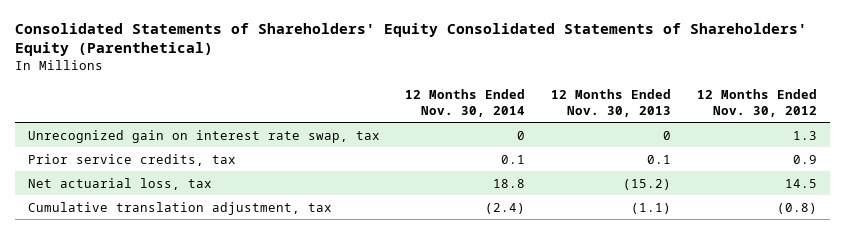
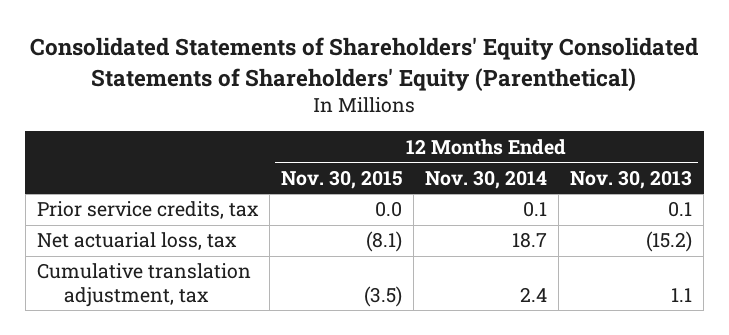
[696,89,817,117] 12 Months Ended Nov. 30, 2012 -> none
none -> [280,169,402,189] Nov. 30, 2015
[27,129,380,143] Unrecognized gain on interest rate swap, tax -> none
[493,178,526,188] 18.8 -> [511,232,547,249] 18.7
[485,202,526,214] (2.4) -> [519,286,547,302] 2.4
[631,202,672,214] (1.1) -> [671,287,693,302] 1.1

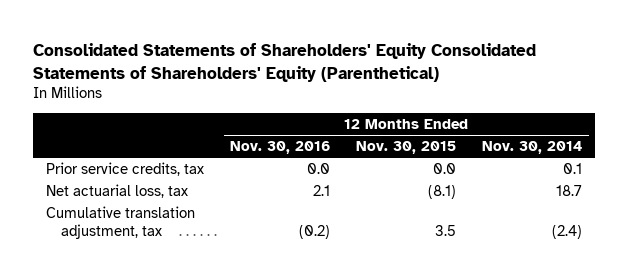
[570,169,693,189] Nov. 30, 2013 -> none
none -> [230,141,331,155] Nov. 30, 2016
[363,285,402,307] (3.5) -> [435,224,457,236] 3.5
[519,286,547,302] 2.4 -> [552,224,583,239] (2.4)

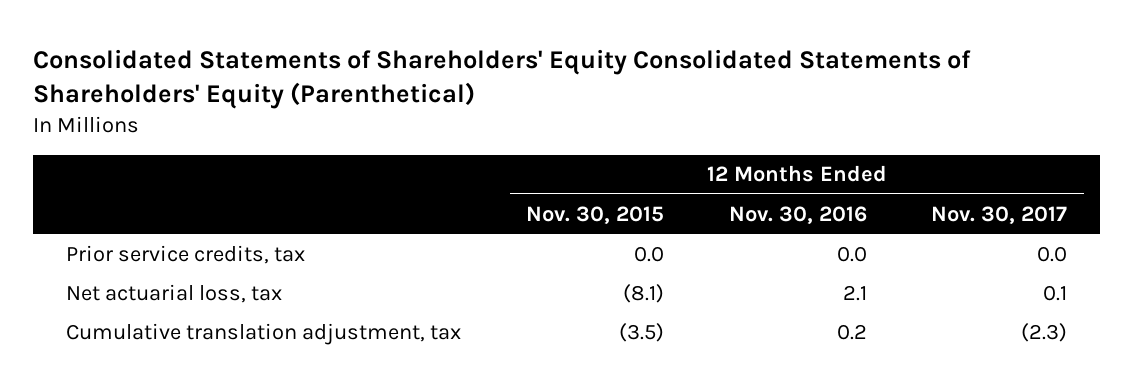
[482,141,583,155] Nov. 30, 2014 -> none
none -> [931,205,1068,224] Nov. 30, 2017
[299,224,331,239] (0.2) -> [836,323,867,340] 0.2
[435,224,457,236] 3.5 -> [618,322,664,342] (3.5)

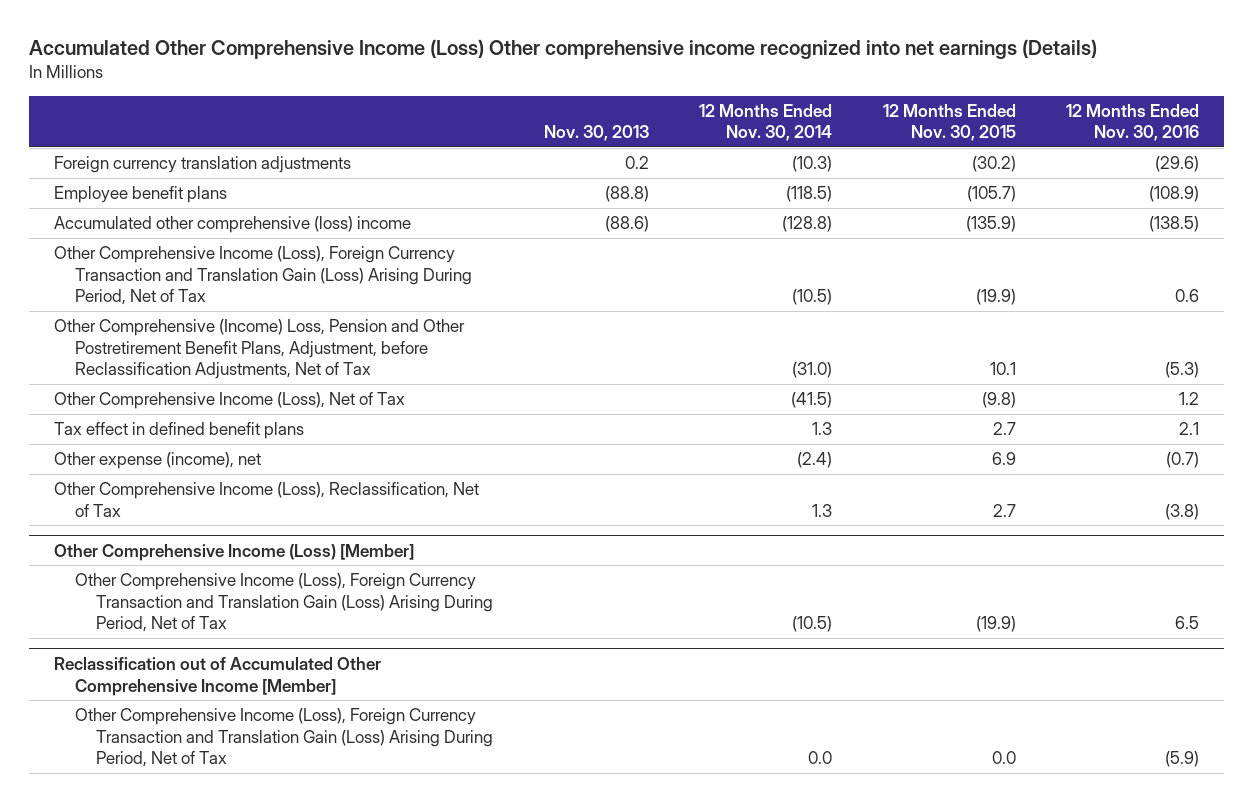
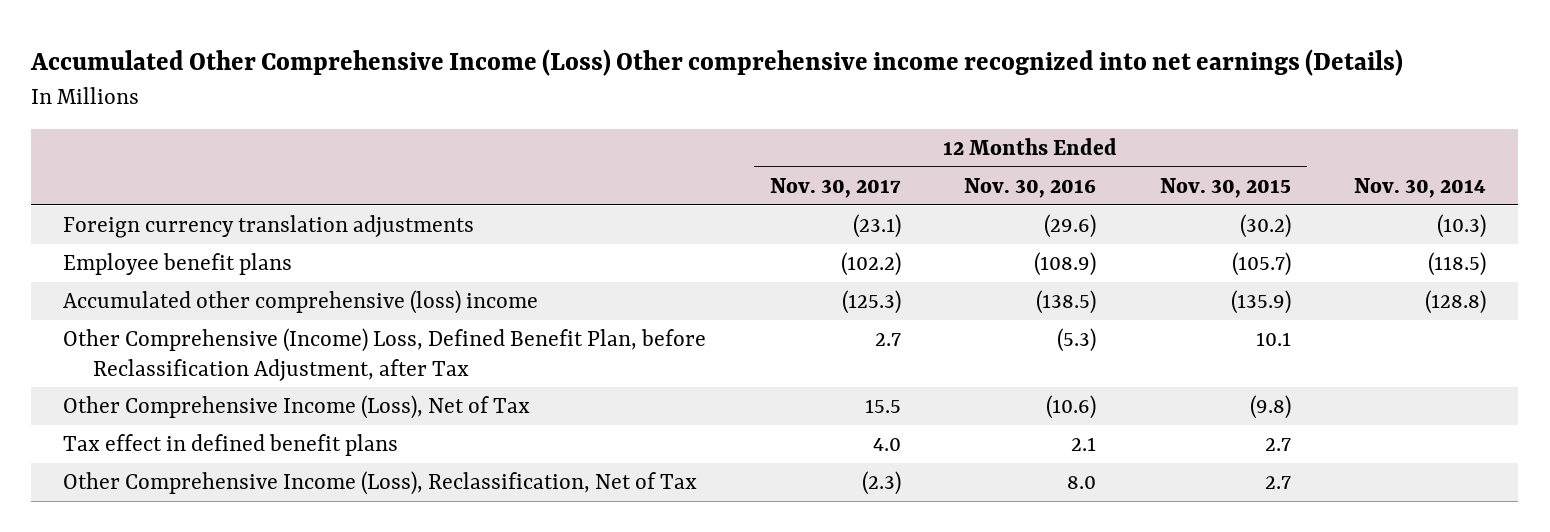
[543,125,649,142] Nov. 30, 2013 -> none
[699,103,833,142] 12 Months Ended Nov. 30, 2014 -> none
none -> [769,177,901,198] Nov. 30, 2017
none -> [1354,177,1487,198] Nov. 30, 2014
[53,246,473,306] Other Comprehensive Income (Loss), Foreign Currency Transaction and Translation Gain (Loss) Arising During Period, Net of Tax -> none
[53,319,465,380] Other Comprehensive (Income) Loss, Pension and Other Postretirement Benefit Plans, Adjustment, before Reclassification Adjustments, Net of Tax -> [63,327,707,381] Other Comprehensive (Income) Loss, Defined Benefit Plan, before Reclassification Adjustment, after Tax
[1179,392,1200,406] 1.2 -> [1046,394,1097,419] (10.6)
[53,452,261,470] Other expense (income), net -> none
[53,543,414,561] Other Comprehensive Income (Loss) [Member] -> none
[75,573,494,633] Other Comprehensive Income (Loss), Foreign Currency Transaction and Translation Gain (Loss) Arising During Period, Net of Tax -> none
[53,656,381,696] Reclassification out of Accumulated Other Comprehensive Income [Member] -> none
[75,708,494,768] Other Comprehensive Income (Loss), Foreign Currency Transaction and Translation Gain (Loss) Arising During Period, Net of Tax -> none
[1165,503,1200,520] (3.8) -> [1067,475,1097,489] 8.0

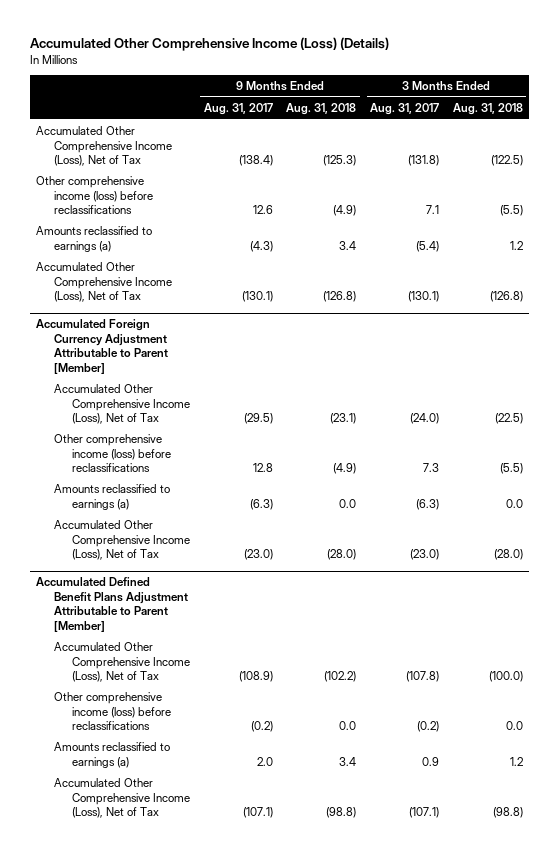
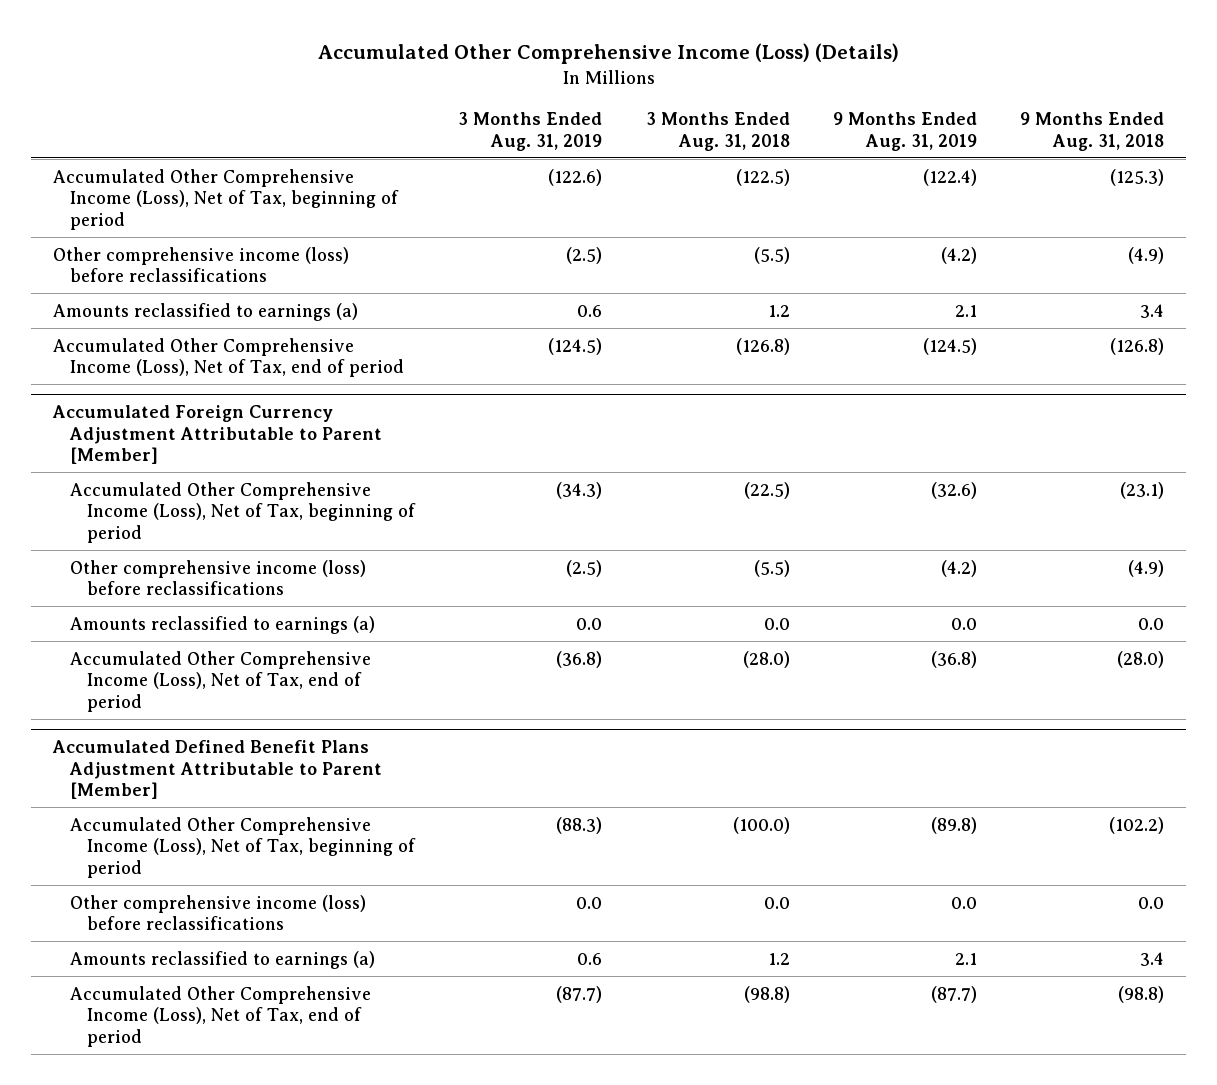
[203,103,273,116] Aug. 31, 2017 -> none
[369,103,439,116] Aug. 31, 2017 -> none
none -> [458,112,603,151] 3 Months Ended Aug. 31, 2019
none -> [832,112,977,151] 9 Months Ended Aug. 31, 2019
[36,126,173,166] Accumulated Other Comprehensive Income (Loss), Net of Tax -> [53,168,400,230] Accumulated Other Comprehensive Income (Loss), Net of Tax, beginning of period
[36,262,173,302] Accumulated Other Comprehensive Income (Loss), Net of Tax -> [53,337,405,378] Accumulated Other Comprehensive Income (Loss), Net of Tax, end of period
[54,384,191,424] Accumulated Other Comprehensive Income (Loss), Net of Tax -> [70,481,417,543] Accumulated Other Comprehensive Income (Loss), Net of Tax, beginning of period
[54,520,191,560] Accumulated Other Comprehensive Income (Loss), Net of Tax -> [70,650,372,712] Accumulated Other Comprehensive Income (Loss), Net of Tax, end of period
[54,642,191,682] Accumulated Other Comprehensive Income (Loss), Net of Tax -> [70,816,417,878] Accumulated Other Comprehensive Income (Loss), Net of Tax, beginning of period
[54,778,191,818] Accumulated Other Comprehensive Income (Loss), Net of Tax -> [70,985,372,1047] Accumulated Other Comprehensive Income (Loss), Net of Tax, end of period

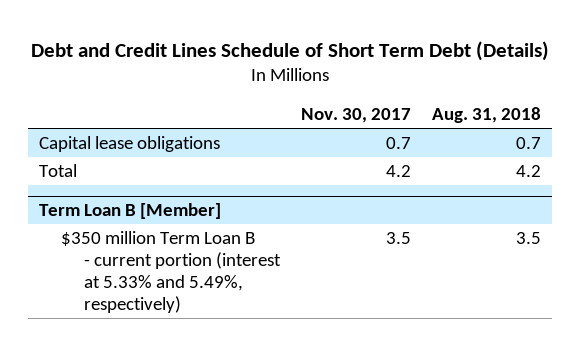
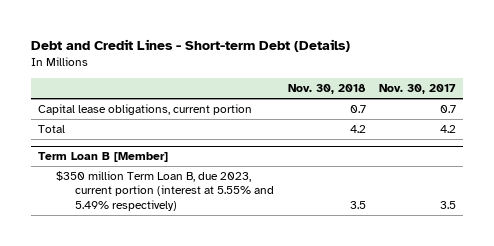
[30,40,549,61] Debt and Credit Lines Schedule of Short Term Debt (Details) -> [31,38,351,52] Debt and Credit Lines - Short-term Debt (Details)
[432,106,542,123] Aug. 31, 2018 -> none
none -> [287,84,366,95] Nov. 30, 2018
[38,136,220,153] Capital lease obligations -> [37,104,252,116] Capital lease obligations, current portion
[61,231,282,314] $350 million Term Loan B - current portion (interest at 5.33% and 5.49%, respectively) -> [56,171,274,211] $350 million Term Loan B, due 2023, current portion (interest at 5.55% and 5.49% respectively)

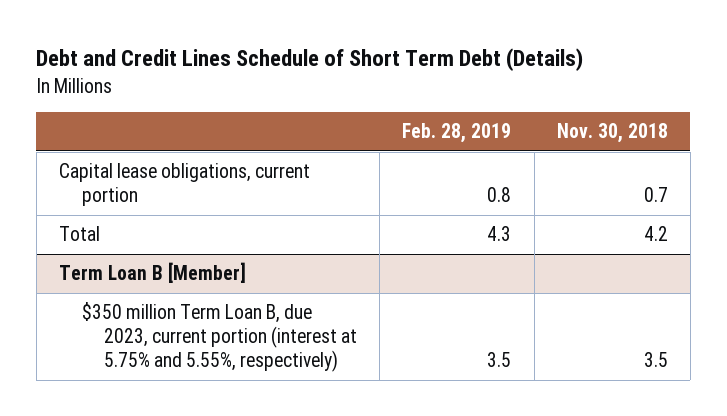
[31,38,351,52] Debt and Credit Lines - Short-term Debt (Details) -> [36,48,584,72] Debt and Credit Lines Schedule of Short Term Debt (Details)
[379,84,457,95] Nov. 30, 2017 -> none
none -> [402,123,512,144] Feb. 28, 2019
[56,171,274,211] $350 million Term Loan B, due 2023, current portion (interest at 5.55% and 5.49% respectively) -> [81,302,358,373] $350 million Term Loan B, due 2023, current portion (interest at 5.75% and 5.55%, respectively)

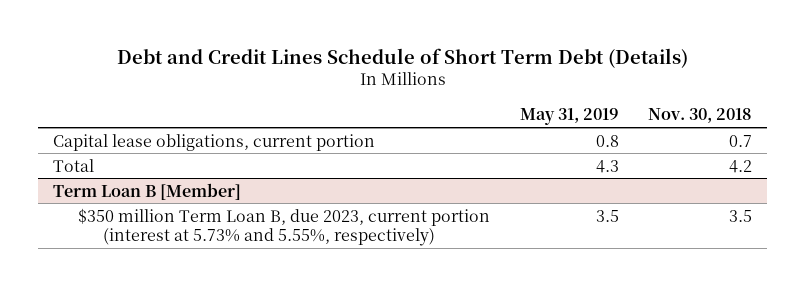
[402,123,512,144] Feb. 28, 2019 -> none
none -> [519,108,619,126] May 31, 2019
[81,302,358,373] $350 million Term Loan B, due 2023, current portion (interest at 5.75% and 5.55%, respectively) -> [78,207,491,247] $350 million Term Loan B, due 2023, current portion (interest at 5.73% and 5.55%, respectively)

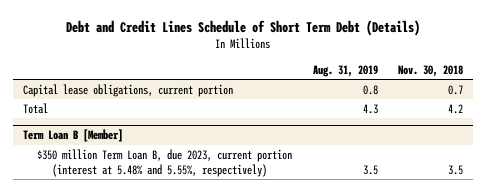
[519,108,619,126] May 31, 2019 -> none
none -> [312,65,378,78] Aug. 31, 2019
[78,207,491,247] $350 million Term Loan B, due 2023, current portion (interest at 5.73% and 5.55%, respectively) -> [37,148,293,178] $350 million Term Loan B, due 2023, current portion (interest at 5.48% and 5.55%, respectively)

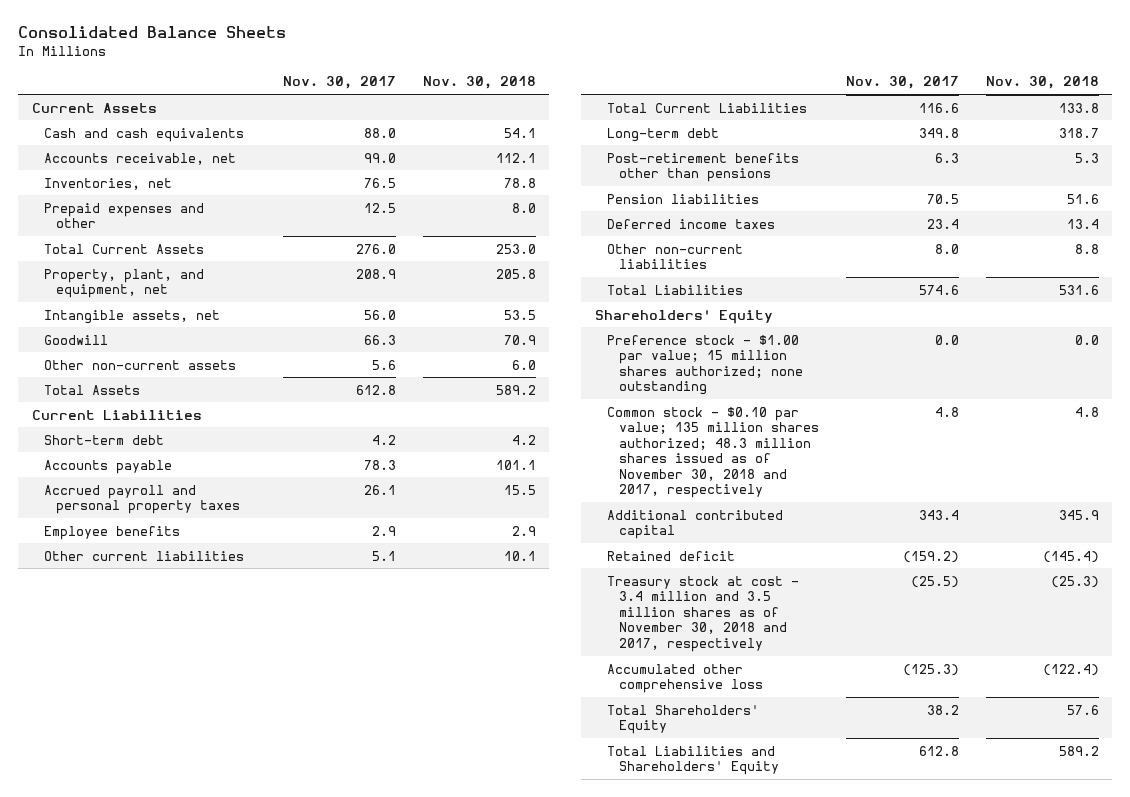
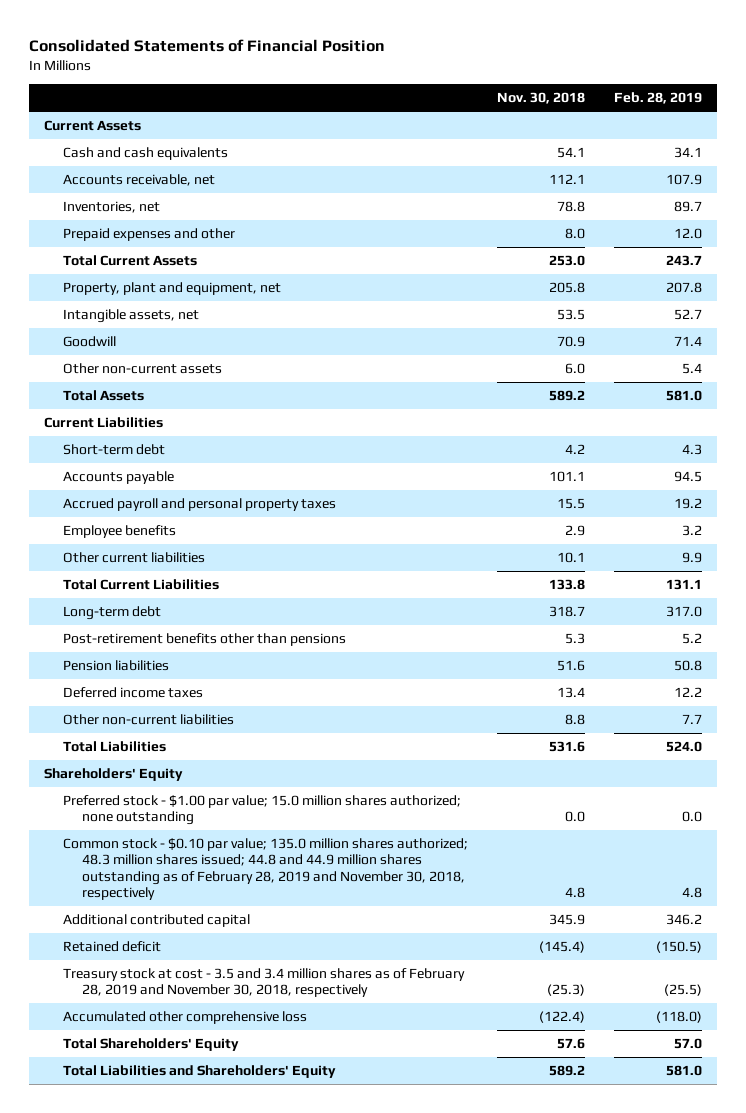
[18,26,287,39] Consolidated Balance Sheets -> [29,39,386,53] Consolidated Statements of Financial Position
[282,76,396,90] Nov. 30, 2017 -> none
none -> [614,92,703,105] Feb. 28, 2019
[43,268,204,299] Property, plant, and equipment, net -> [63,282,282,296] Property, plant and equipment, net
[606,334,803,396] Preference stock - $1.00 par value; 15 million shares authorized; none outstanding -> [63,795,462,826] Preferred stock - $1.00 par value; 15.0 million shares authorized; none outstanding
[606,406,819,499] Common stock - $0.10 par value; 135 million shares authorized; 48.3 million shares issued as of November 30, 2018 and 2017, respectively -> [63,838,469,901] Common stock - $0.10 par value; 135.0 million shares authorized; 48.3 million shares issued; 44.8 and 44.9 million shares outstanding as of February 28, 2019 and November 30, 2018, respectively
[606,575,799,652] Treasury stock at cost - 3.4 million and 3.5 million shares as of November 30, 2018 and 2017, respectively -> [63,968,466,998] Treasury stock at cost - 3.5 and 3.4 million shares as of February 28, 2019 and November 30, 2018, respectively

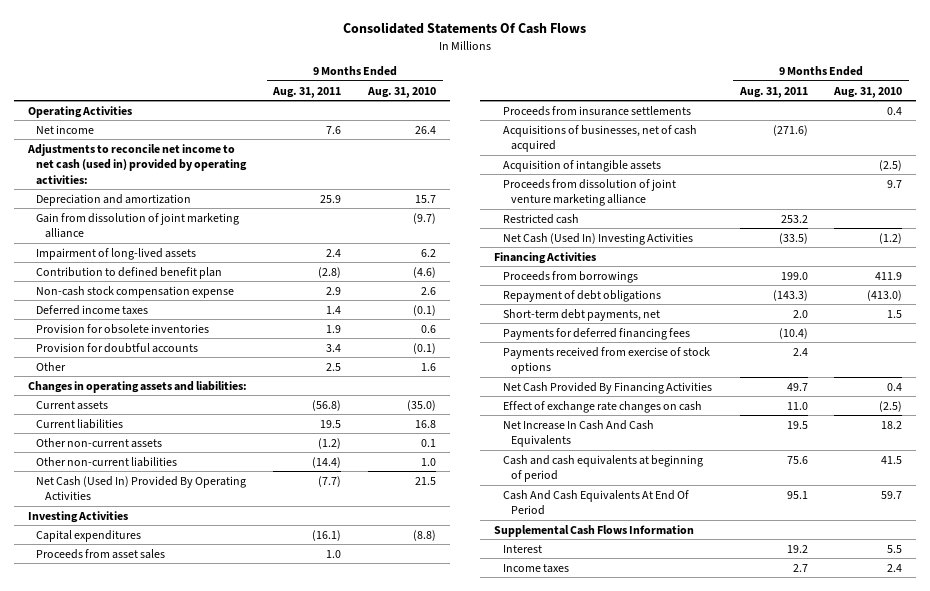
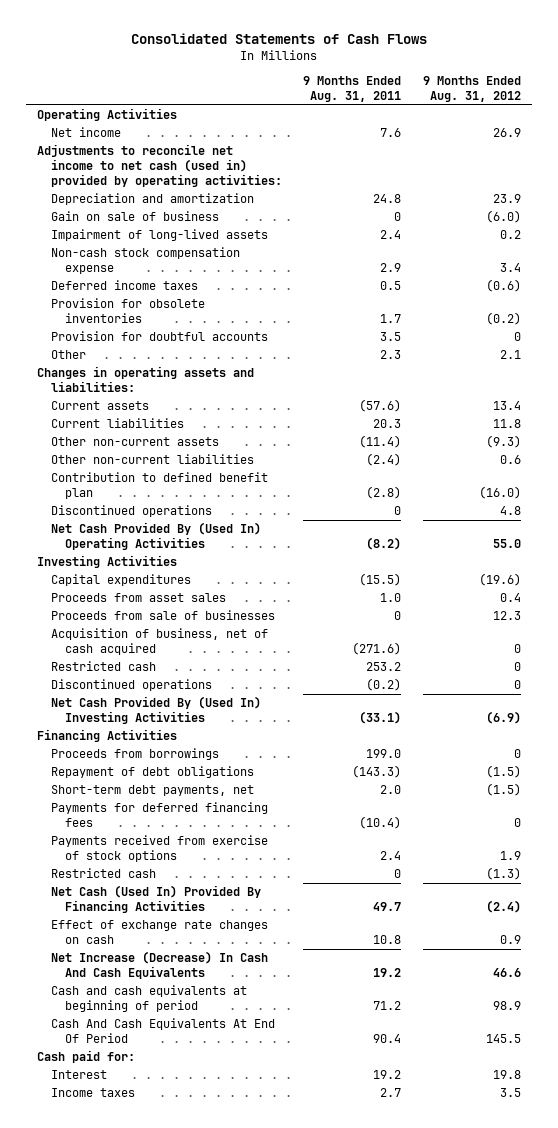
[343,22,587,35] Consolidated Statements Of Cash Flows -> [130,32,427,44] Consolidated Statements of Cash Flows
[367,86,437,98] Aug. 31, 2010 -> none
none -> [423,75,522,102] 9 Months Ended Aug. 31, 2012
[36,212,240,239] Gain from dissolution of joint marketing alliance -> none
[320,194,342,203] 25.9 -> [373,194,402,204] 24.8
none -> [50,211,219,222] Gain on sale of business
[326,305,342,314] 1.4 -> [380,281,402,291] 0.5
[326,324,342,333] 1.9 -> [380,314,402,324] 1.7
[326,343,342,352] 3.4 -> [380,332,402,342] 3.5
[326,362,342,371] 2.5 -> [380,350,402,360] 2.3
[312,399,342,411] (56.8) -> [359,399,402,413] (57.6)
[320,419,342,428] 19.5 -> [373,419,402,429] 20.3
[318,437,342,449] (1.2) -> [359,435,402,449] (11.4)
[312,456,342,468] (14.4) -> [366,453,402,467] (2.4)
[36,266,223,279] Contribution to defined benefit plan -> [50,472,268,500] Contribution to defined benefit plan
none -> [50,505,212,518] Discontinued operations
[36,475,247,501] Net Cash (Used In) Provided By Operating Activities -> [50,522,261,551] Net Cash Provided By (Used In) Operating Activities
[318,475,342,487] (7.7) -> [366,537,402,551] (8.2)
[312,529,342,541] (16.1) -> [359,573,402,587] (15.5)
[502,105,691,116] Proceeds from insurance settlements -> none
[502,159,661,172] Acquisition of intangible assets -> none
[502,178,676,207] Proceeds from dissolution of joint venture marketing alliance -> none
none -> [50,610,275,621] Proceeds from sale of businesses
[502,124,697,153] Acquisitions of businesses, net of cash acquired -> [50,628,268,656] Acquisition of business, net of cash acquired
none -> [50,679,212,692] Discontinued operations
[502,232,693,245] Net Cash (Used In) Investing Activities -> [50,696,261,725] Net Cash Provided By (Used In) Investing Activities
[778,232,808,244] (33.5) -> [359,711,402,725] (33.1)
[493,524,694,537] Supplemental Cash Flows Information -> none
none -> [50,868,156,879] Restricted cash
[502,381,712,394] Net Cash Provided By Financing Activities -> [50,885,261,914] Net Cash (Used In) Provided By Financing Activities
[786,401,808,410] 11.0 -> [373,935,402,945] 10.8
[502,419,654,448] Net Increase In Cash And Cash Equivalents -> [50,951,268,980] Net Increase (Decrease) In Cash And Cash Equivalents
[786,420,808,429] 19.5 -> [373,968,402,978] 19.2
[786,455,808,464] 75.6 -> [373,1001,402,1011] 71.2
[786,490,808,499] 95.1 -> [373,1034,402,1044] 90.4
none -> [36,1050,135,1064] Cash paid for:

